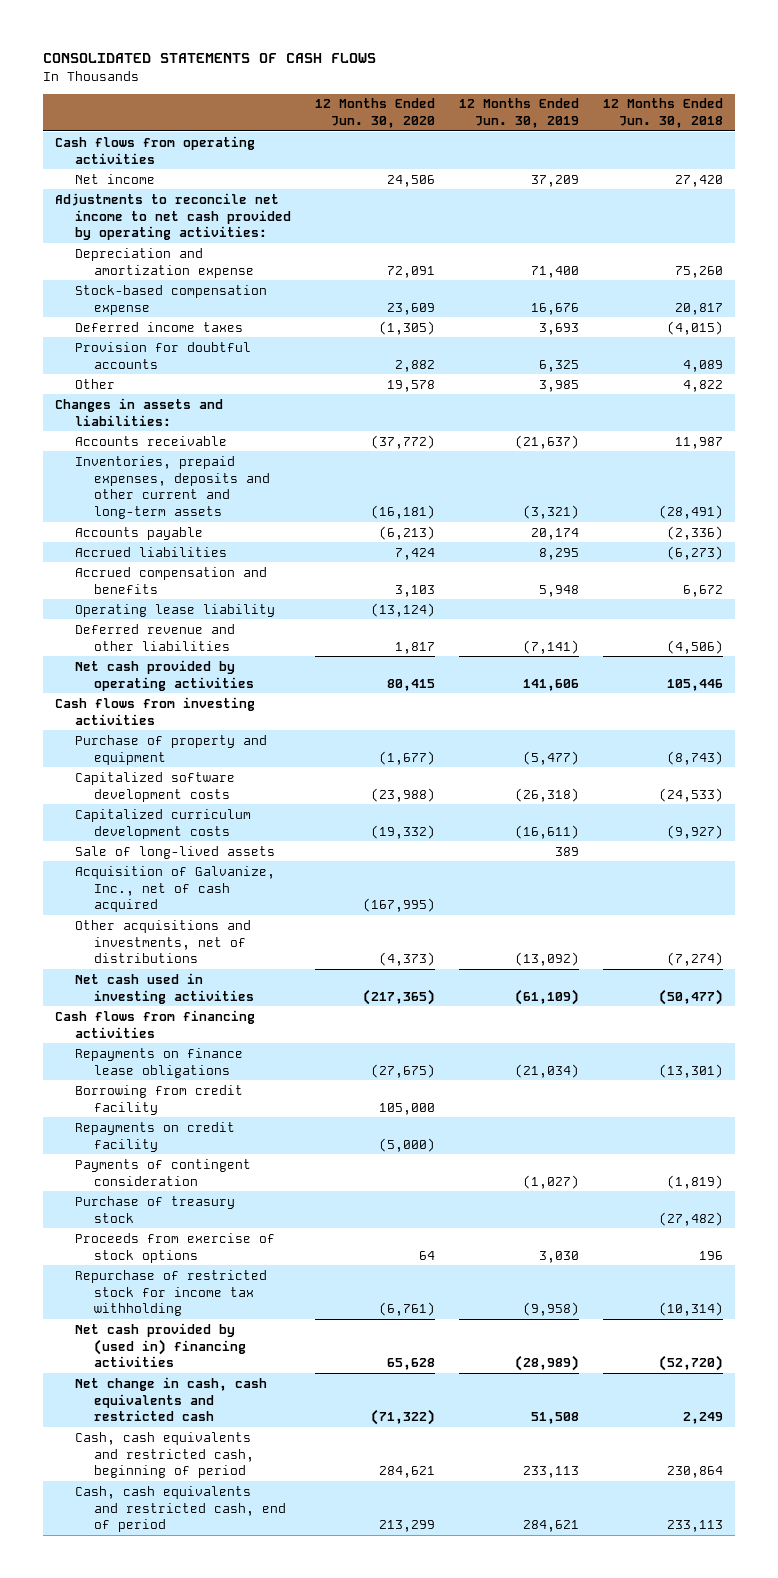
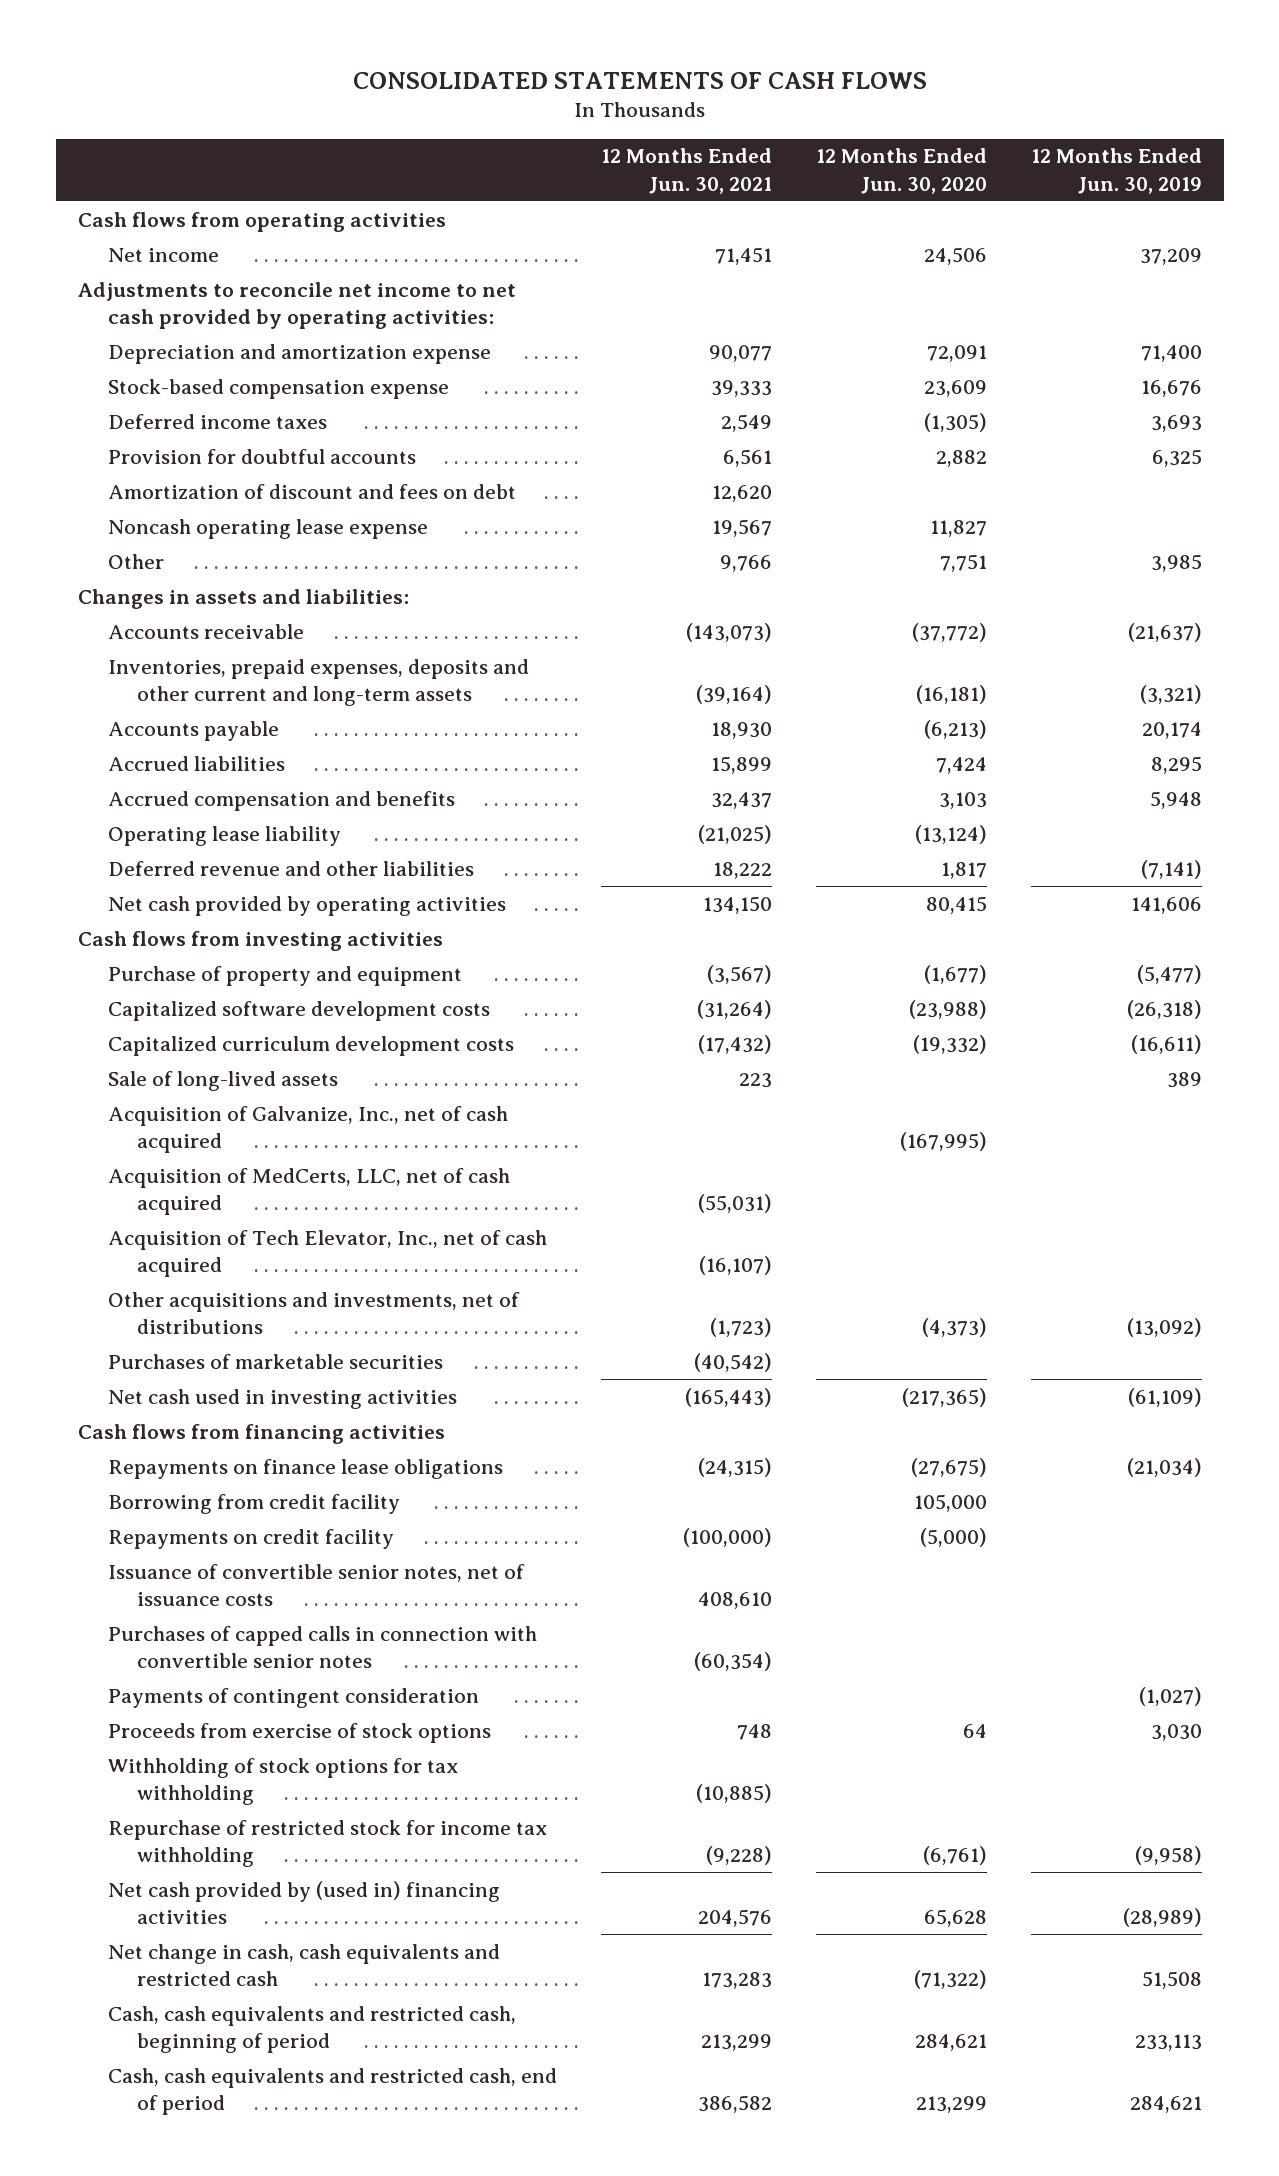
[603,98,724,129] 12 Months Ended Jun. 30, 2018 -> none
none -> [600,148,772,194] 12 Months Ended Jun. 30, 2021
none -> [107,483,516,499] Amortization of discount and fees on debt
none -> [107,518,428,539] Noncash operating lease expense
[386,379,435,392] 19,578 -> [939,553,987,572] 7,751
none -> [107,1167,510,1216] Acquisition of MedCerts, LLC, net of cash acquired
none -> [107,1229,547,1278] Acquisition of Tech Elevator, Inc., net of cash acquired
none -> [107,1353,443,1369] Purchases of marketable securities
none -> [107,1563,525,1607] Issuance of convertible senior notes, net of issuance costs
none -> [107,1625,537,1669] Purchases of capped calls in connection with convertible senior notes
[74,1195,235,1223] Purchase of treasury stock -> none
none -> [107,1757,458,1806] Withholding of stock options for tax withholding

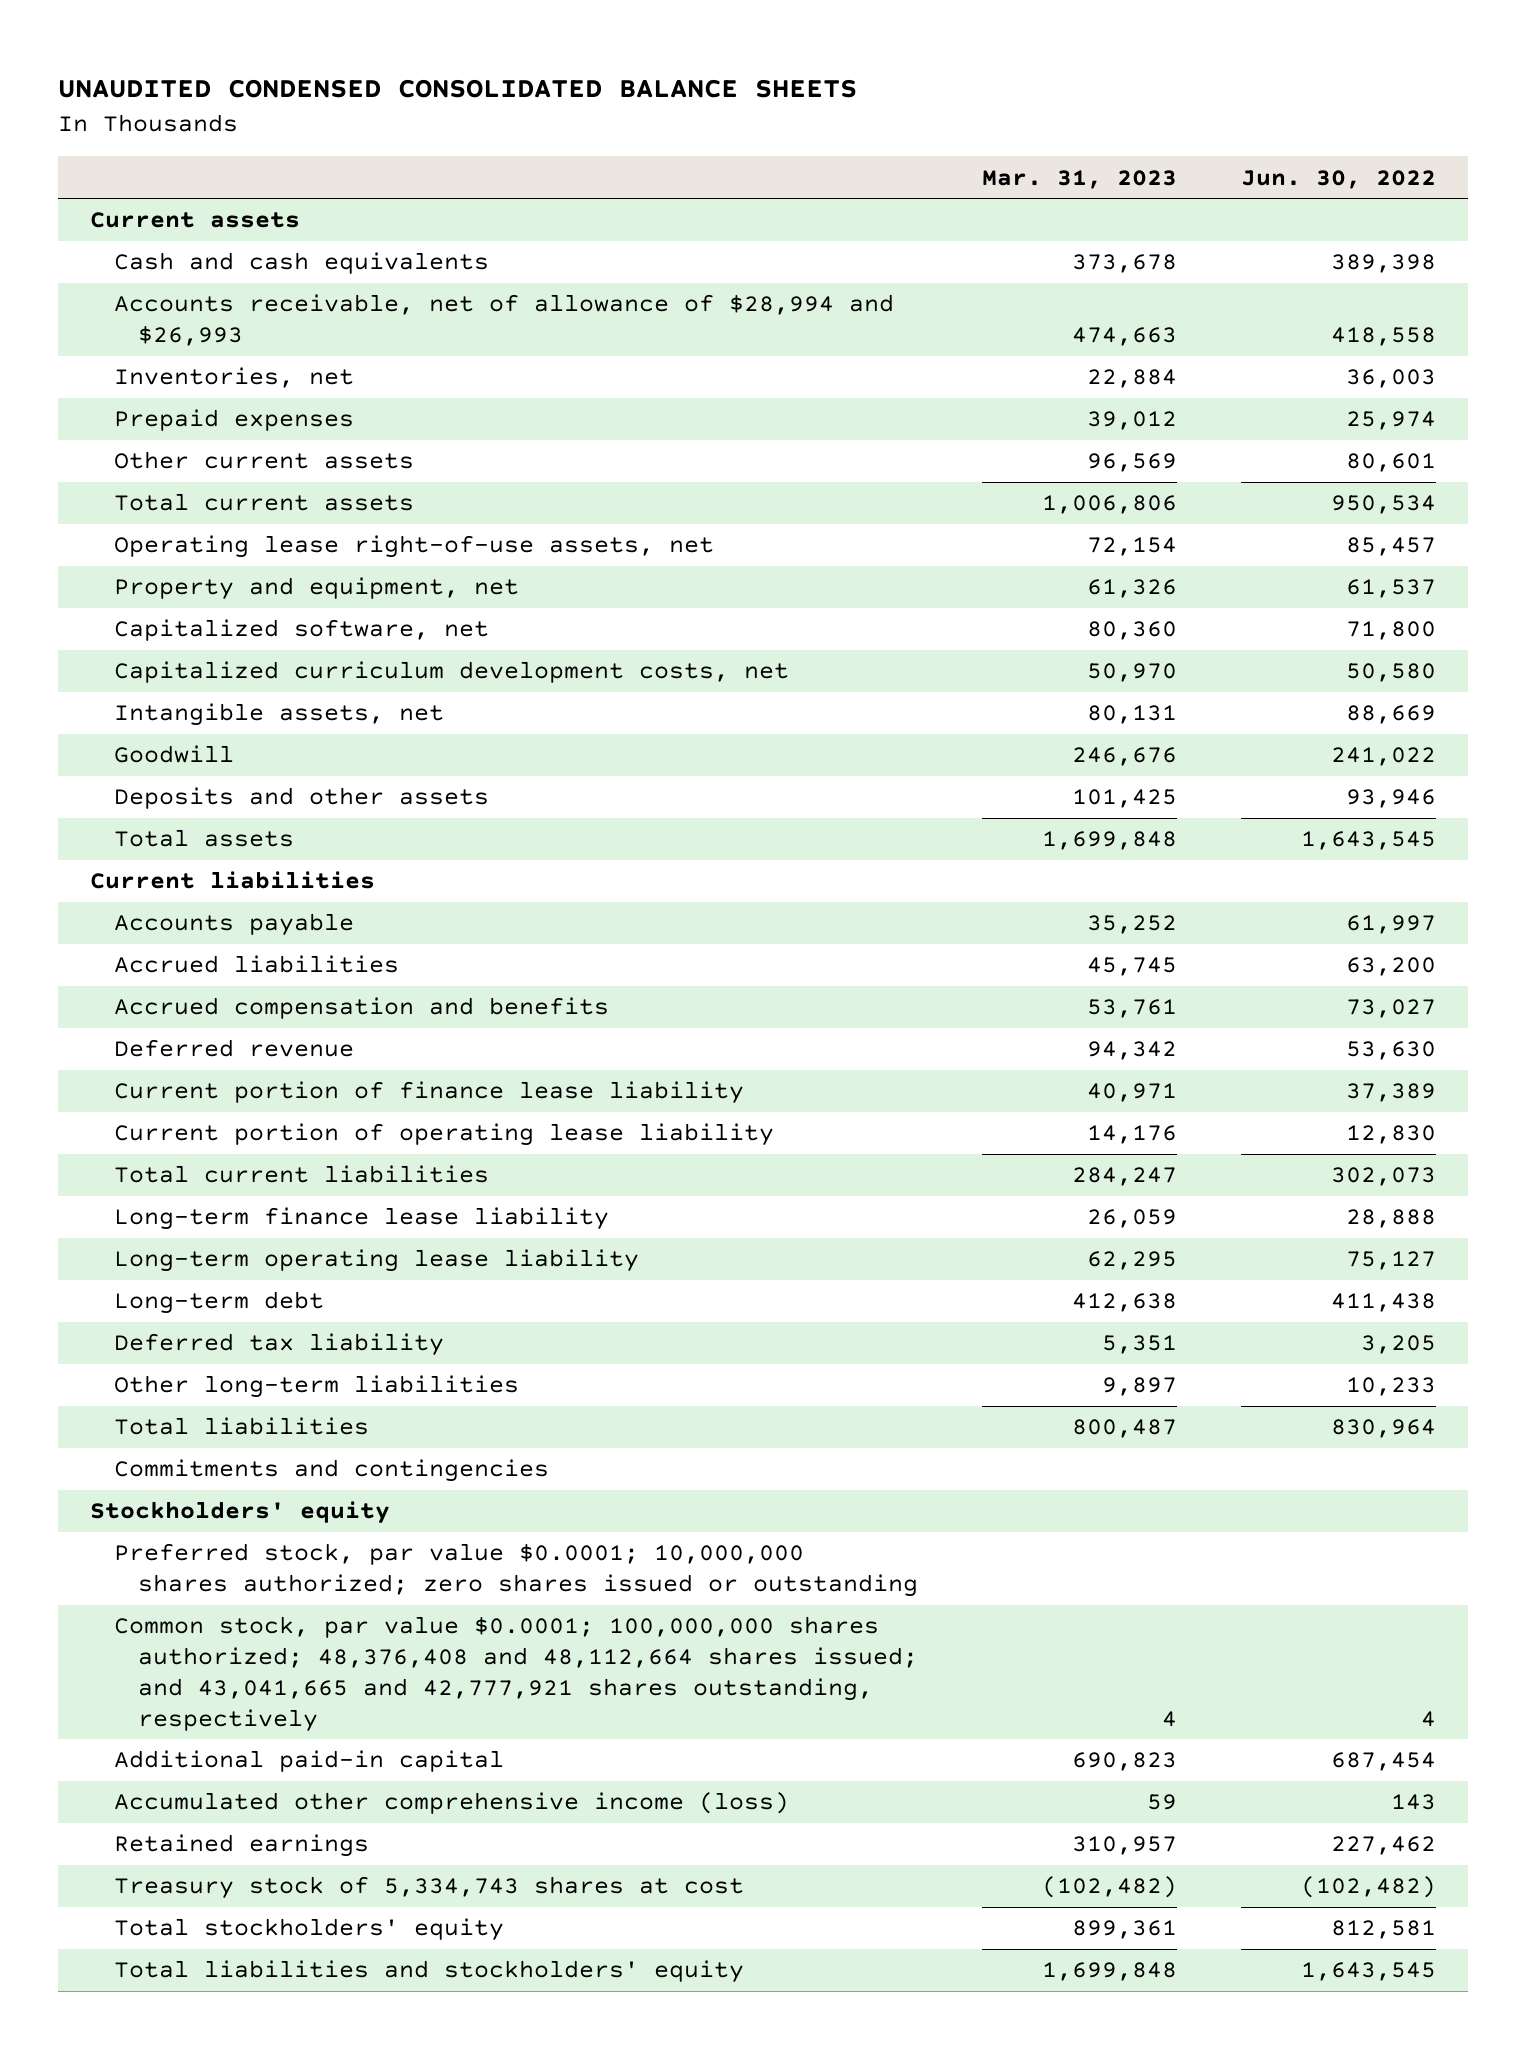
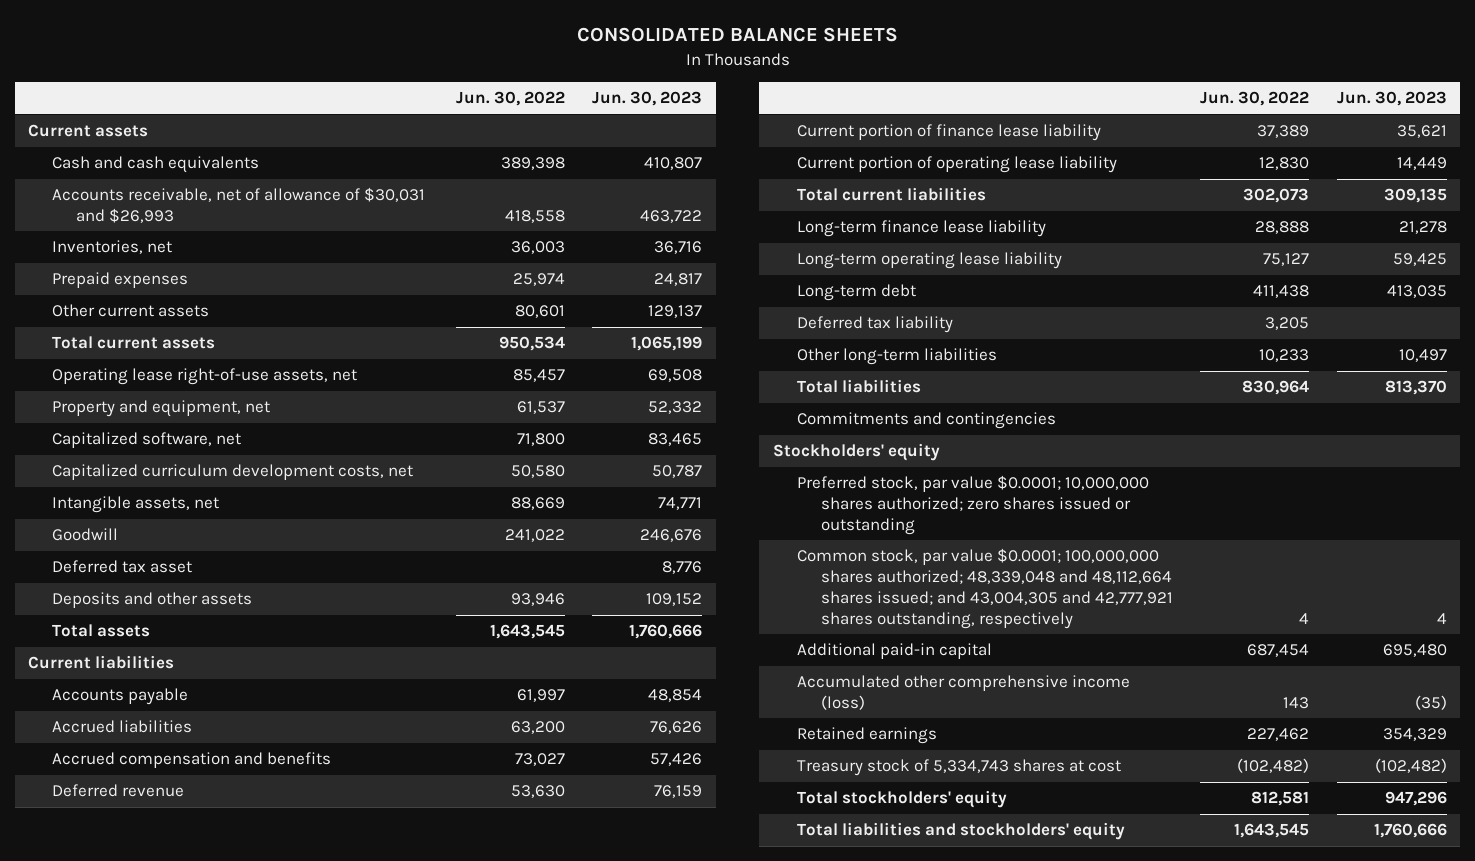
[58,79,858,99] UNAUDITED CONDENSED CONSOLIDATED BALANCE SHEETS -> [576,27,898,43] CONSOLIDATED BALANCE SHEETS
[982,169,1178,189] Mar. 31, 2023 -> none
none -> [592,91,703,107] Jun. 30, 2023
[114,294,895,347] Accounts receivable, net of allowance of $28,994 and $26,993 -> [52,187,426,224] Accounts receivable, net of allowance of $30,031 and $26,993
none -> [52,560,193,574] Deferred tax asset
[114,1616,919,1732] Common stock, par value $0.0001; 100,000,000 shares authorized; 48,376,408 and 48,112,664 shares issued; and 43,041,665 and 42,777,921 shares outstanding, respectively -> [796,548,1173,629] Common stock, par value $0.0001; 100,000,000 shares authorized; 48,339,048 and 48,112,664 shares issued; and 43,004,305 and 42,777,921 shares outstanding, respectively

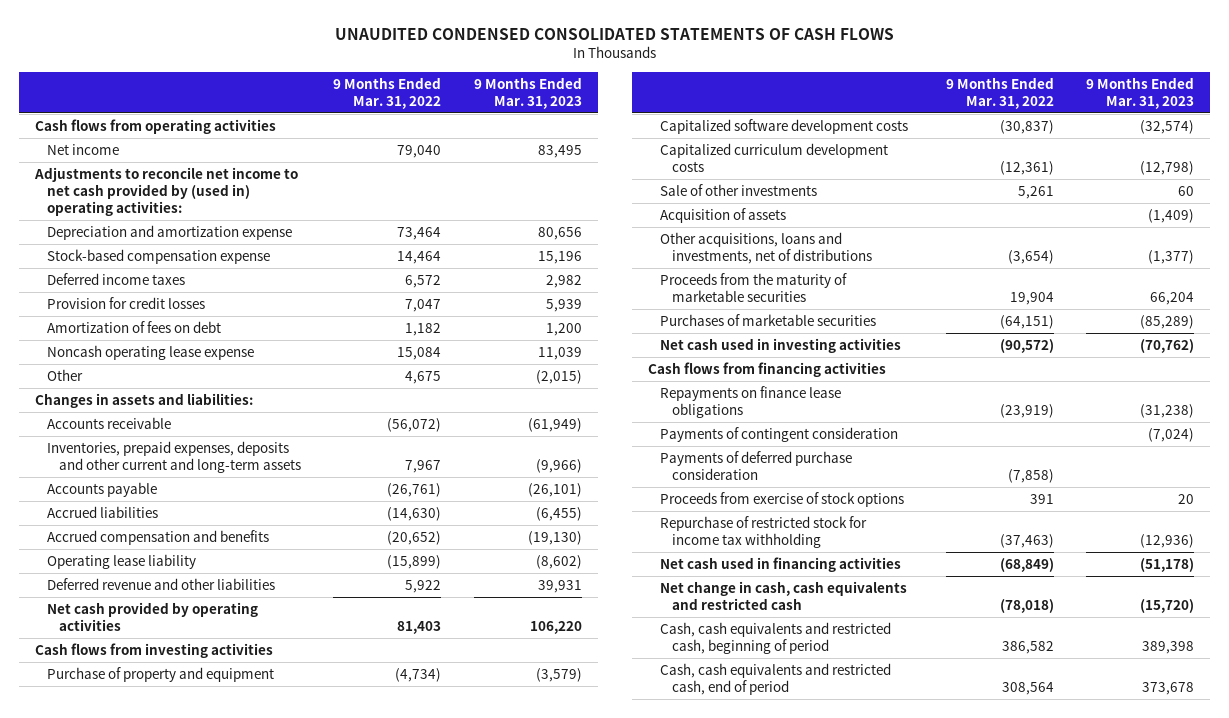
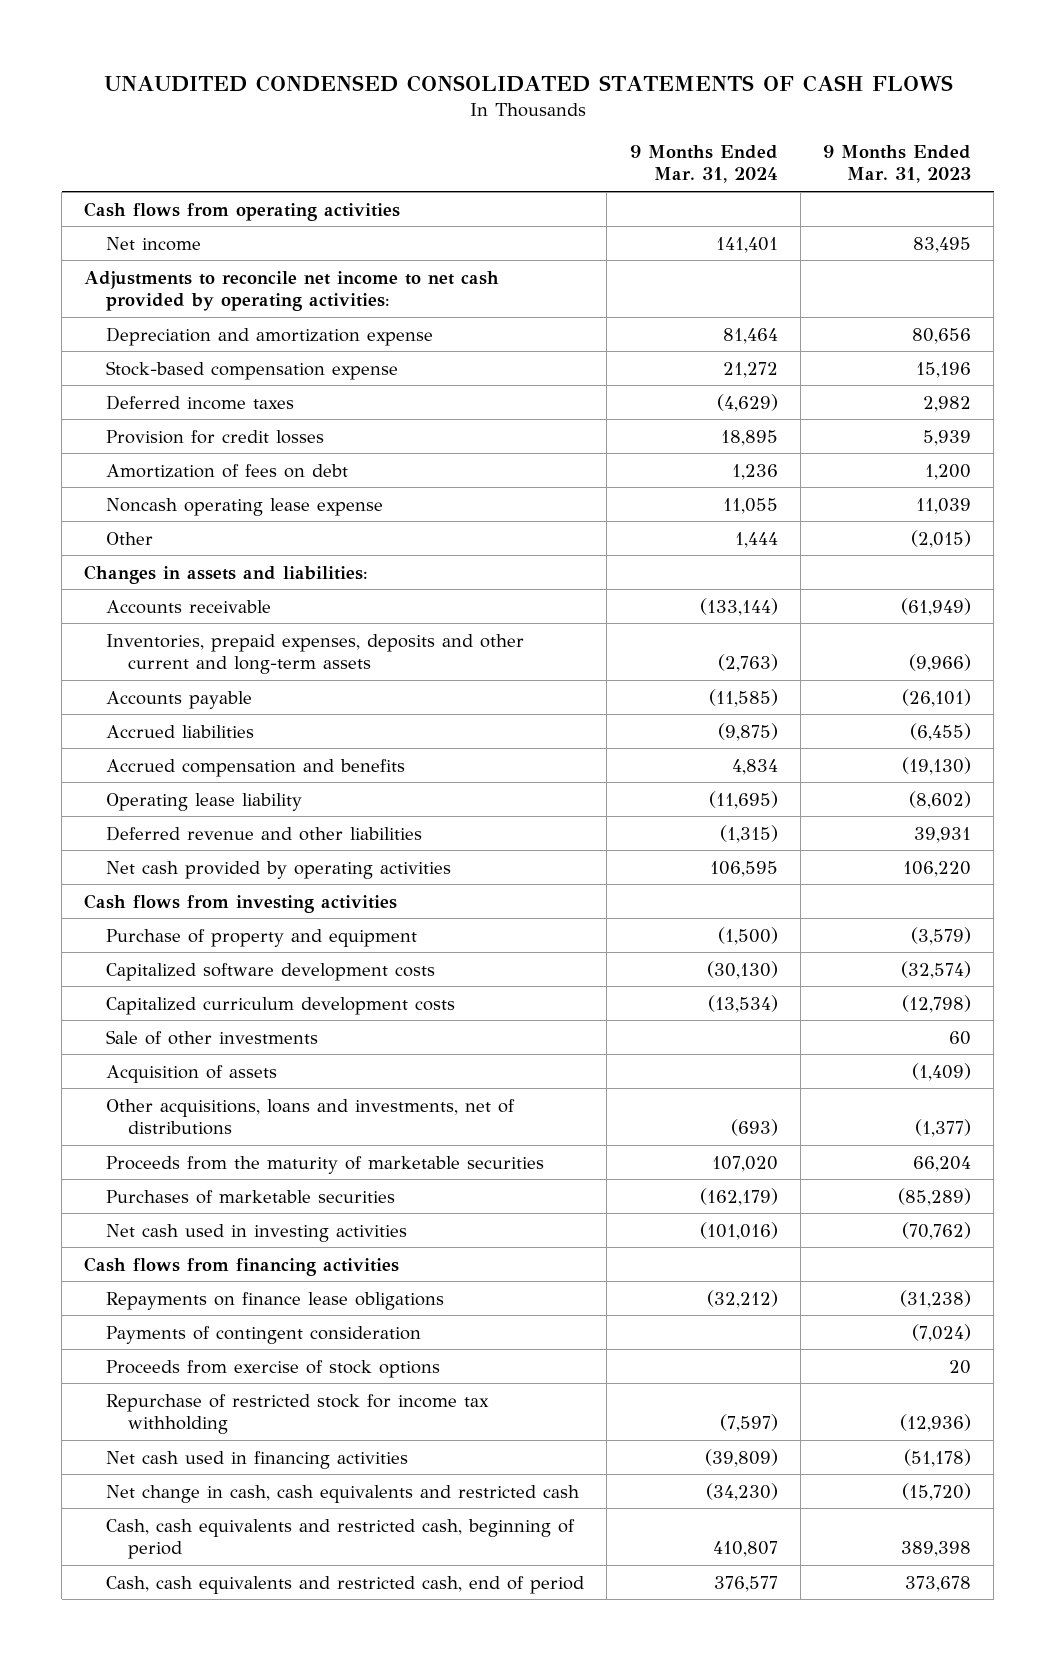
[333,76,442,109] 9 Months Ended Mar. 31, 2022 -> none
none -> [629,145,778,184] 9 Months Ended Mar. 31, 2024
[34,166,299,217] Adjustments to reconcile net income to net cash provided by (used in) operating activities: -> [84,270,500,311] Adjustments to reconcile net income to net cash provided by operating activities:
[659,450,852,481] Payments of deferred purchase consideration -> none

